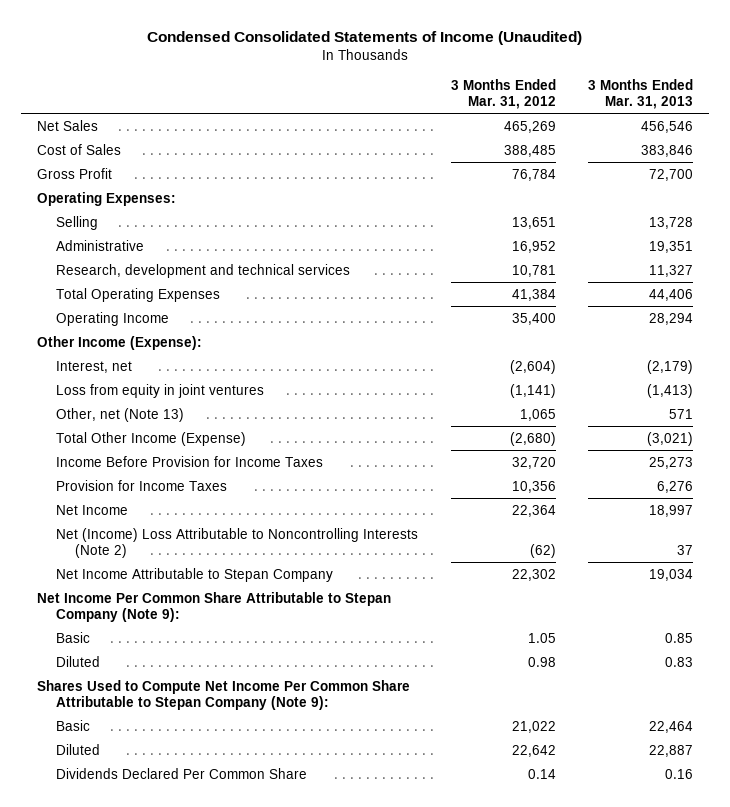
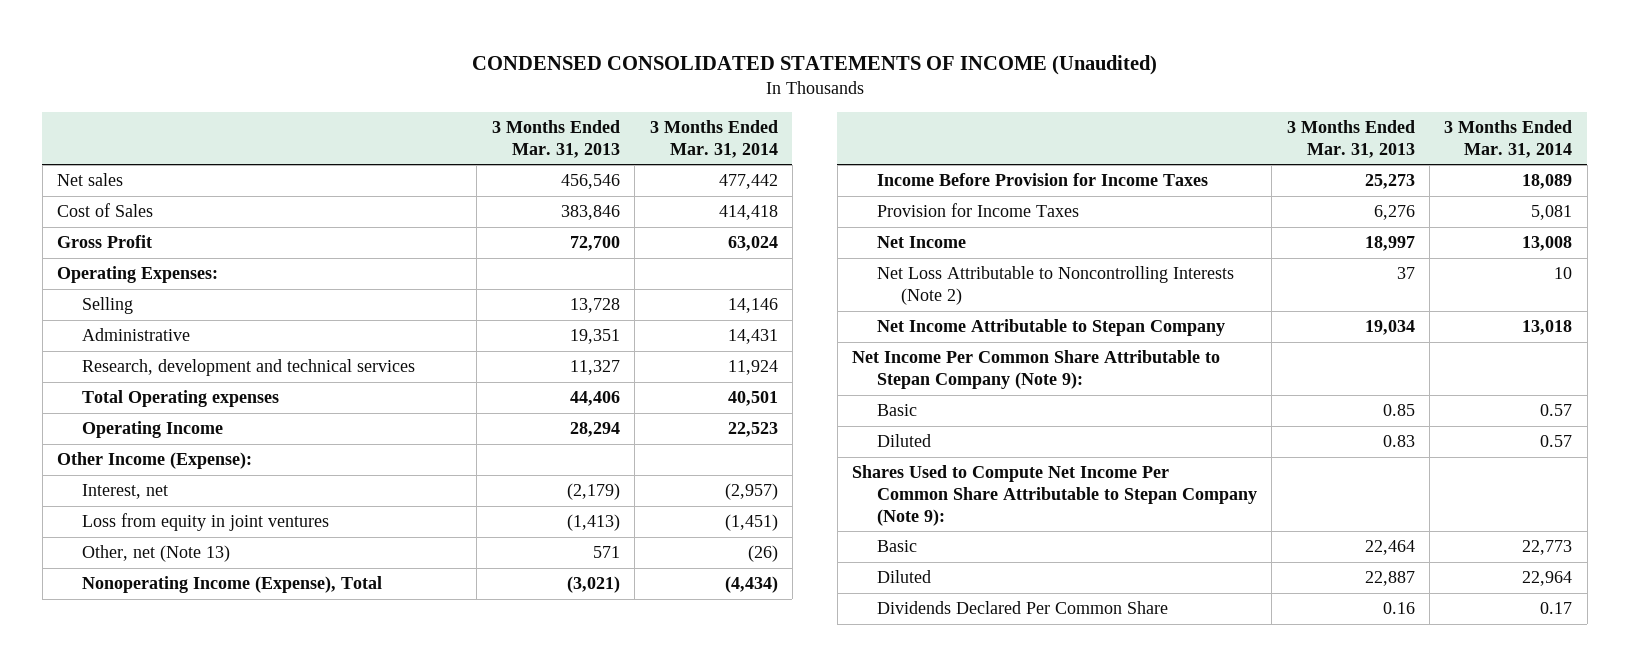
[146,30,582,45] Condensed Consolidated Statements of Income (Unaudited) -> [471,54,1157,75] CONDENSED CONSOLIDATED STATEMENTS OF INCOME (Unaudited)
[450,78,556,110] 3 Months Ended Mar. 31, 2012 -> none
none -> [649,120,778,158] 3 Months Ended Mar. 31, 2014
[36,119,98,131] Net Sales -> [57,173,124,187] Net sales
[56,287,221,302] Total Operating Expenses -> [81,390,279,408] Total Operating expenses
[56,431,247,446] Total Other Income (Expense) -> [81,576,382,594] Nonoperating Income (Expense), Total
[56,527,419,558] Net (Income) Loss Attributable to Noncontrolling Interests (Note 2) -> [876,266,1234,305] Net Loss Attributable to Noncontrolling Interests (Note 2)

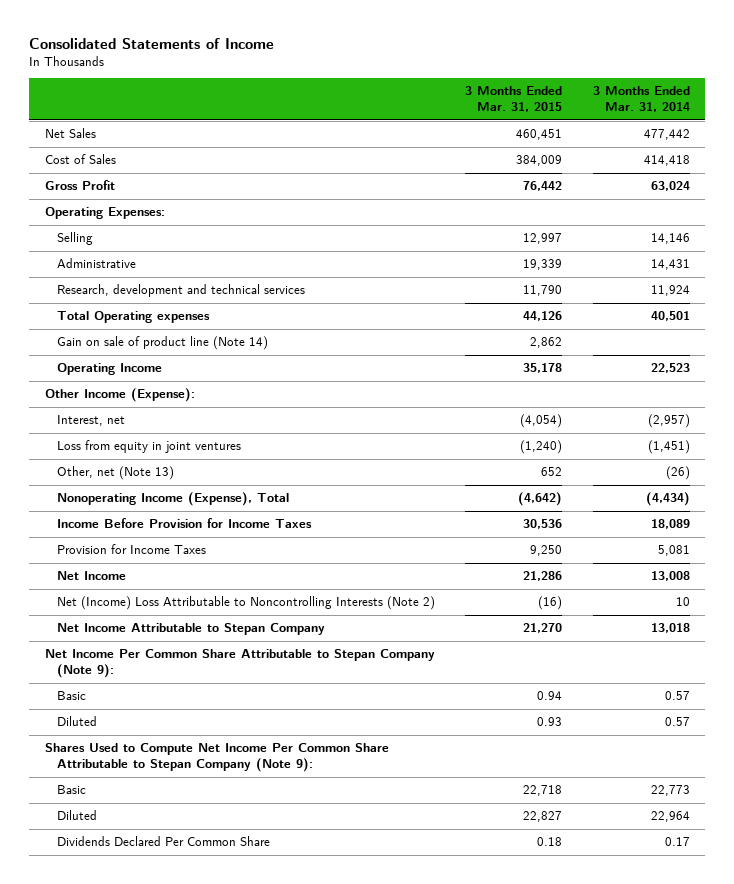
[471,54,1157,75] CONDENSED CONSOLIDATED STATEMENTS OF INCOME (Unaudited) -> [29,37,275,49] Consolidated Statements of Income
[491,120,620,158] 3 Months Ended Mar. 31, 2013 -> none
none -> [465,86,563,113] 3 Months Ended Mar. 31, 2015
[57,173,124,187] Net sales -> [44,128,96,139] Net Sales
none -> [57,336,269,351] Gain on sale of product line (Note 14)
[876,266,1234,305] Net Loss Attributable to Noncontrolling Interests (Note 2) -> [57,596,436,611] Net (Income) Loss Attributable to Noncontrolling Interests (Note 2)

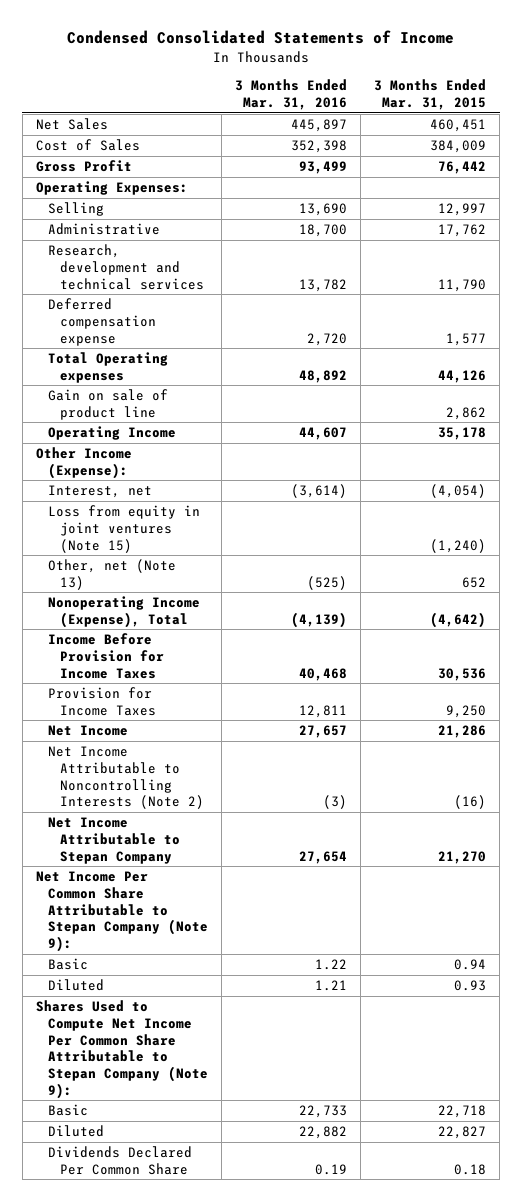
[29,37,275,49] Consolidated Statements of Income -> [67,30,455,45] Condensed Consolidated Statements of Income
[592,86,690,113] 3 Months Ended Mar. 31, 2014 -> none
none -> [234,79,347,111] 3 Months Ended Mar. 31, 2016
[523,259,563,271] 19,339 -> [438,224,487,238] 17,762
none -> [47,298,156,346] Deferred compensation expense
[57,336,269,351] Gain on sale of product line (Note 14) -> [47,389,168,420] Gain on sale of product line
[57,440,242,454] Loss from equity in joint ventures -> [47,505,200,553] Loss from equity in joint ventures (Note 15)
[57,596,436,611] Net (Income) Loss Attributable to Noncontrolling Interests (Note 2) -> [47,746,204,810] Net Income Attributable to Noncontrolling Interests (Note 2)

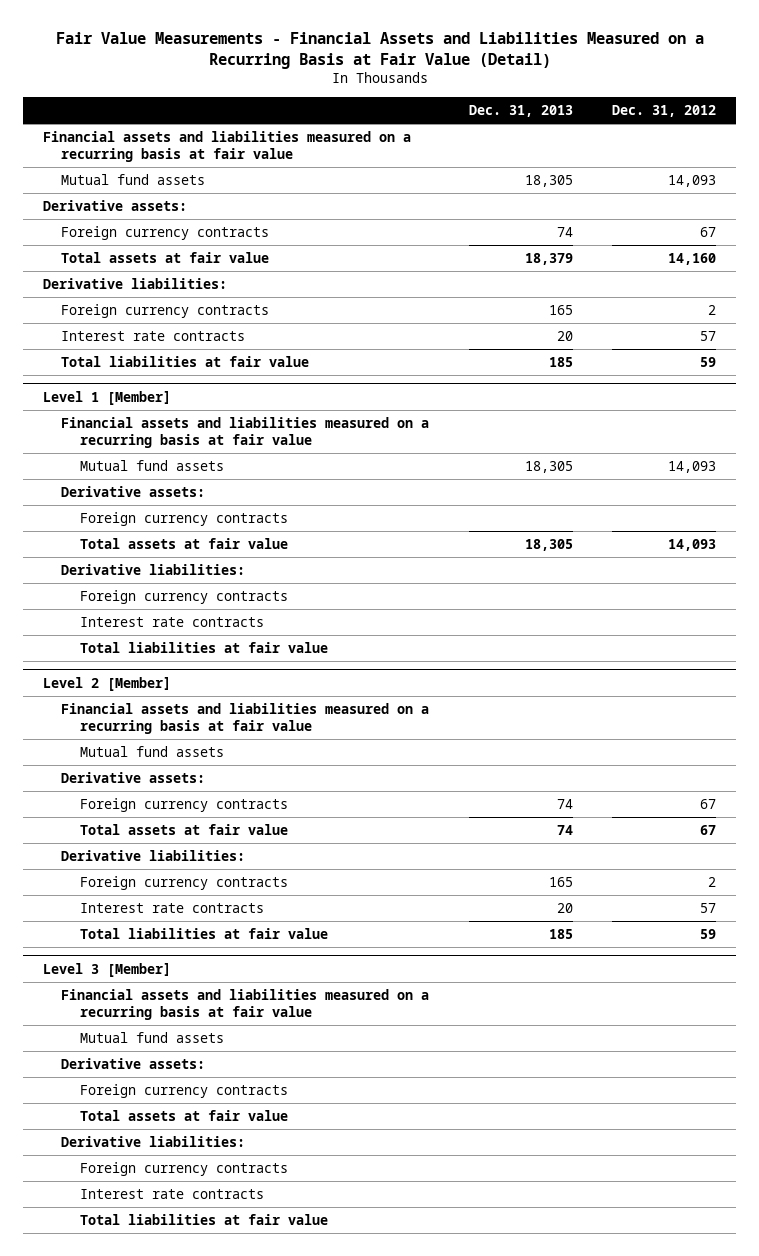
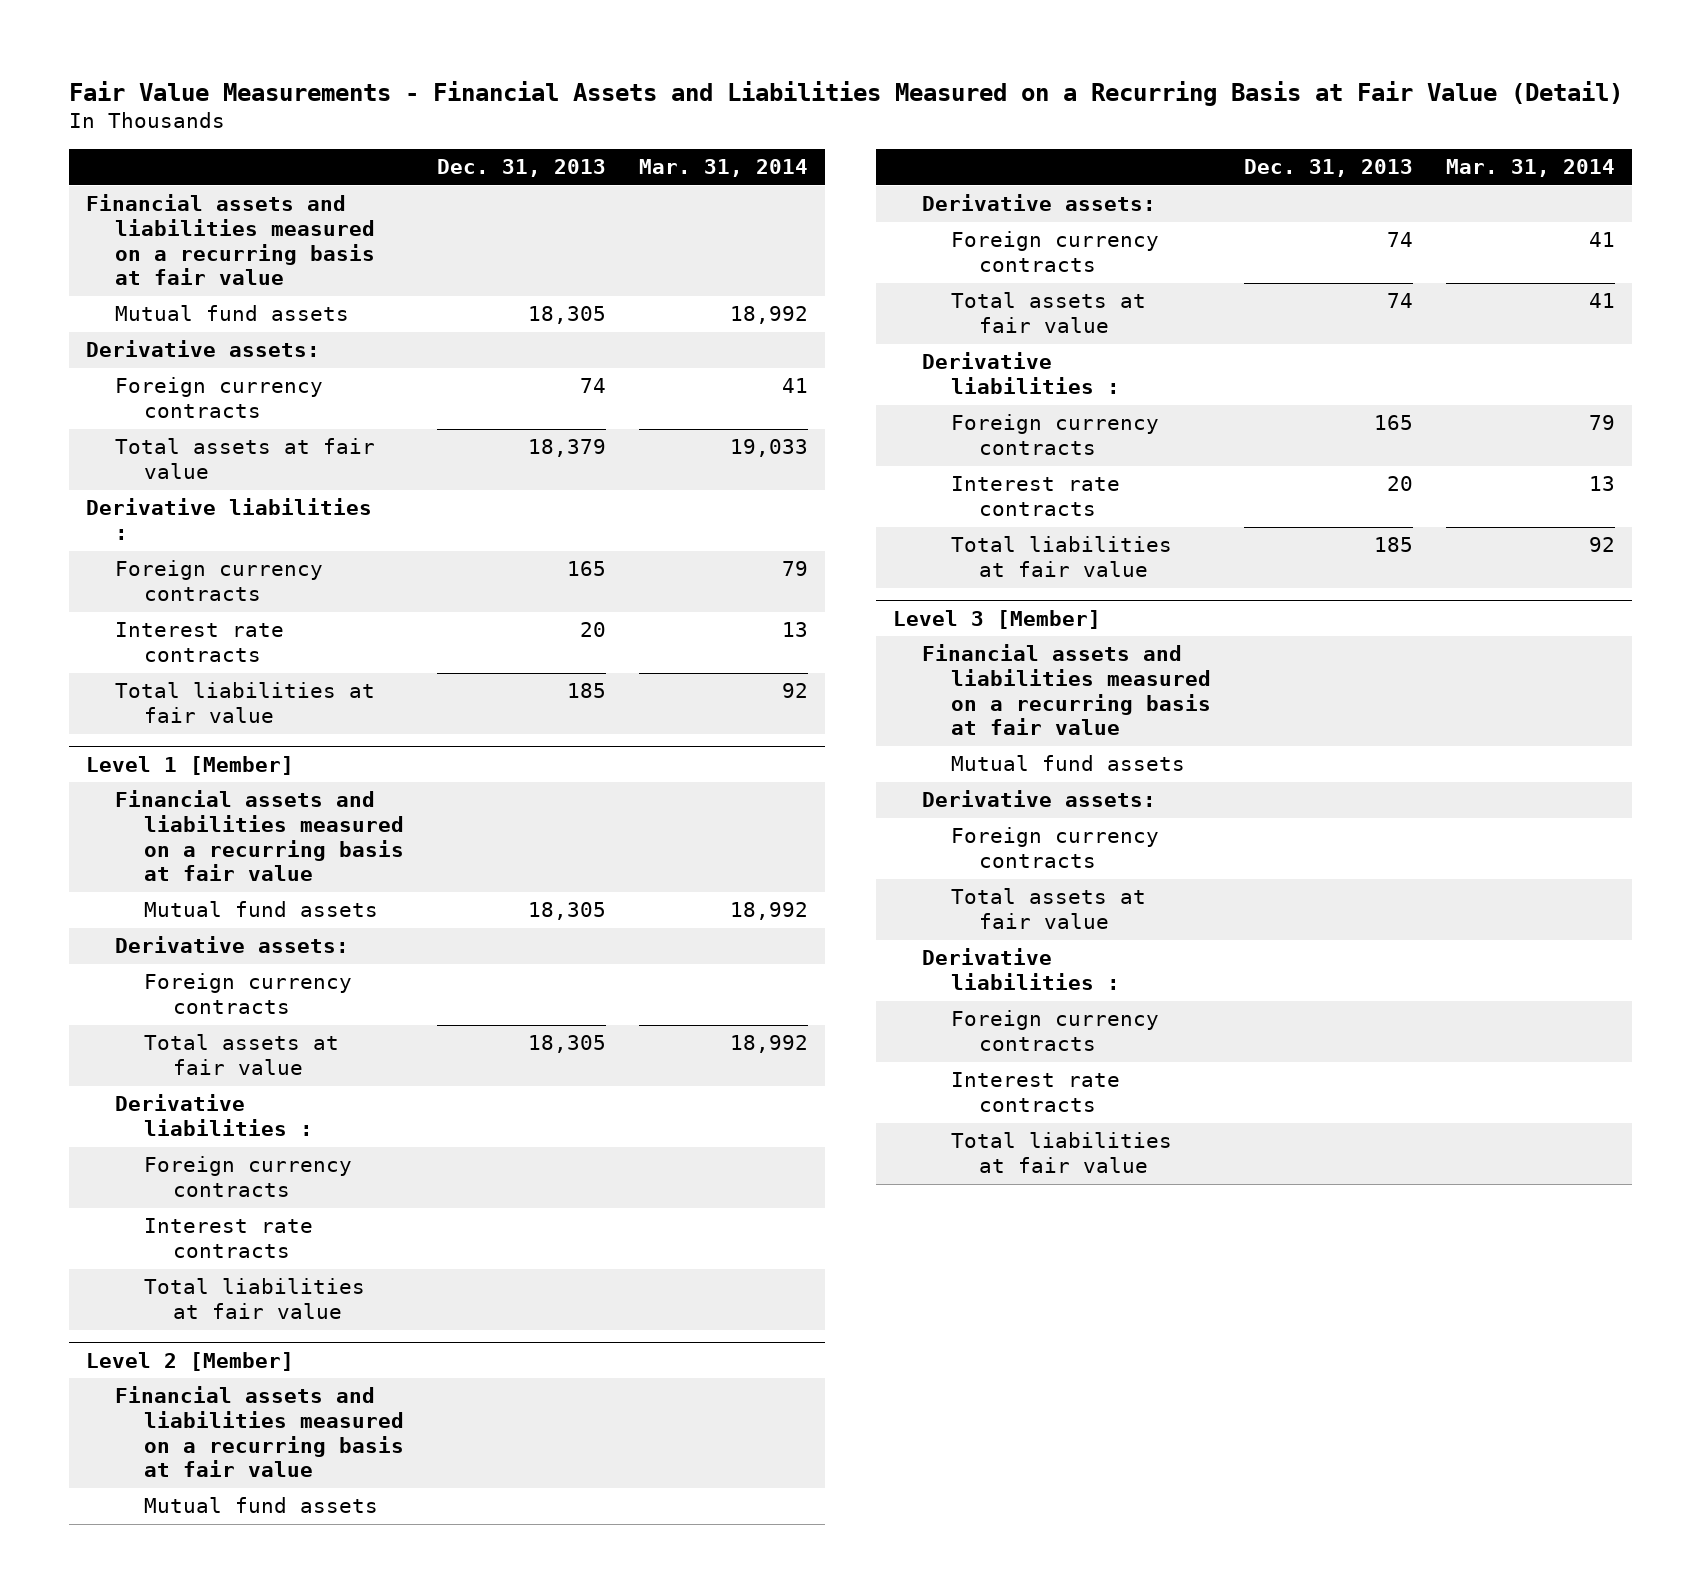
[612,104,717,117] Dec. 31, 2012 -> none
none -> [639,159,809,178] Mar. 31, 2014
[43,277,228,289] Derivative liabilities: -> [86,498,373,541] Derivative liabilities :
[61,563,246,575] Derivative liabilities: -> [114,1094,313,1137] Derivative liabilities :
[61,849,246,861] Derivative liabilities: -> [921,352,1120,395] Derivative liabilities :
[61,1135,246,1147] Derivative liabilities: -> [921,948,1120,991] Derivative liabilities :

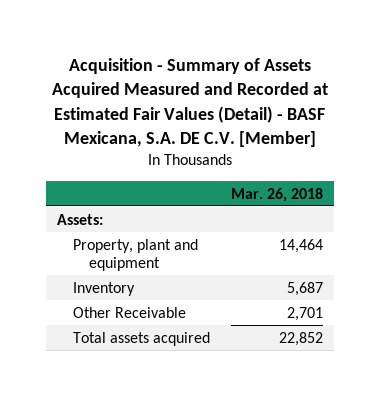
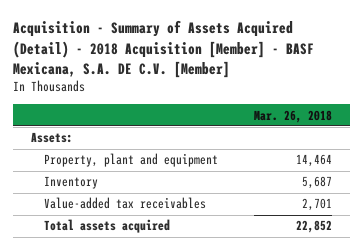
[51,57,328,148] Acquisition - Summary of Assets Acquired Measured and Recorded at Estimated Fair Values (Detail) - BASF Mexicana, S.A. DE C.V. [Member] -> [13,20,315,78] Acquisition - Summary of Assets Acquired (Detail) - 2018 Acquisition [Member] - BASF Mexicana, S.A. DE C.V. [Member]
[73,306,187,318] Other Receivable -> [44,197,207,210] Value-added tax receivables

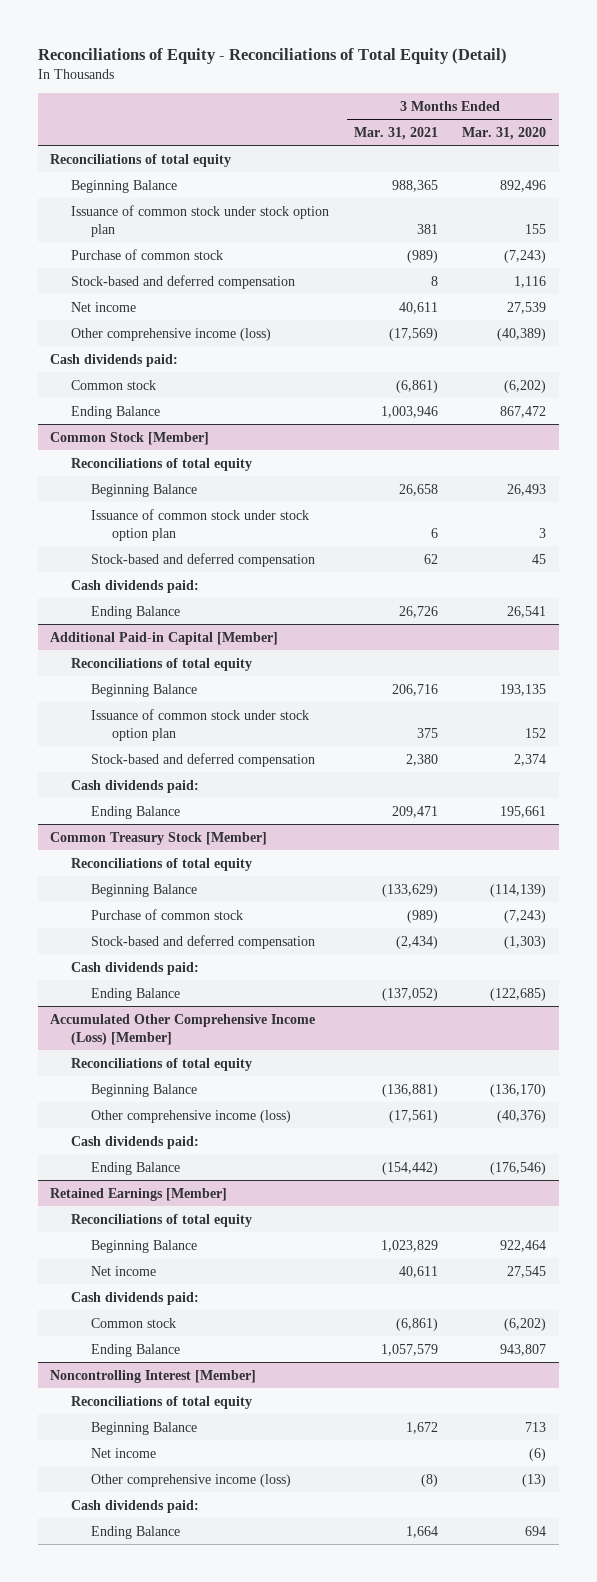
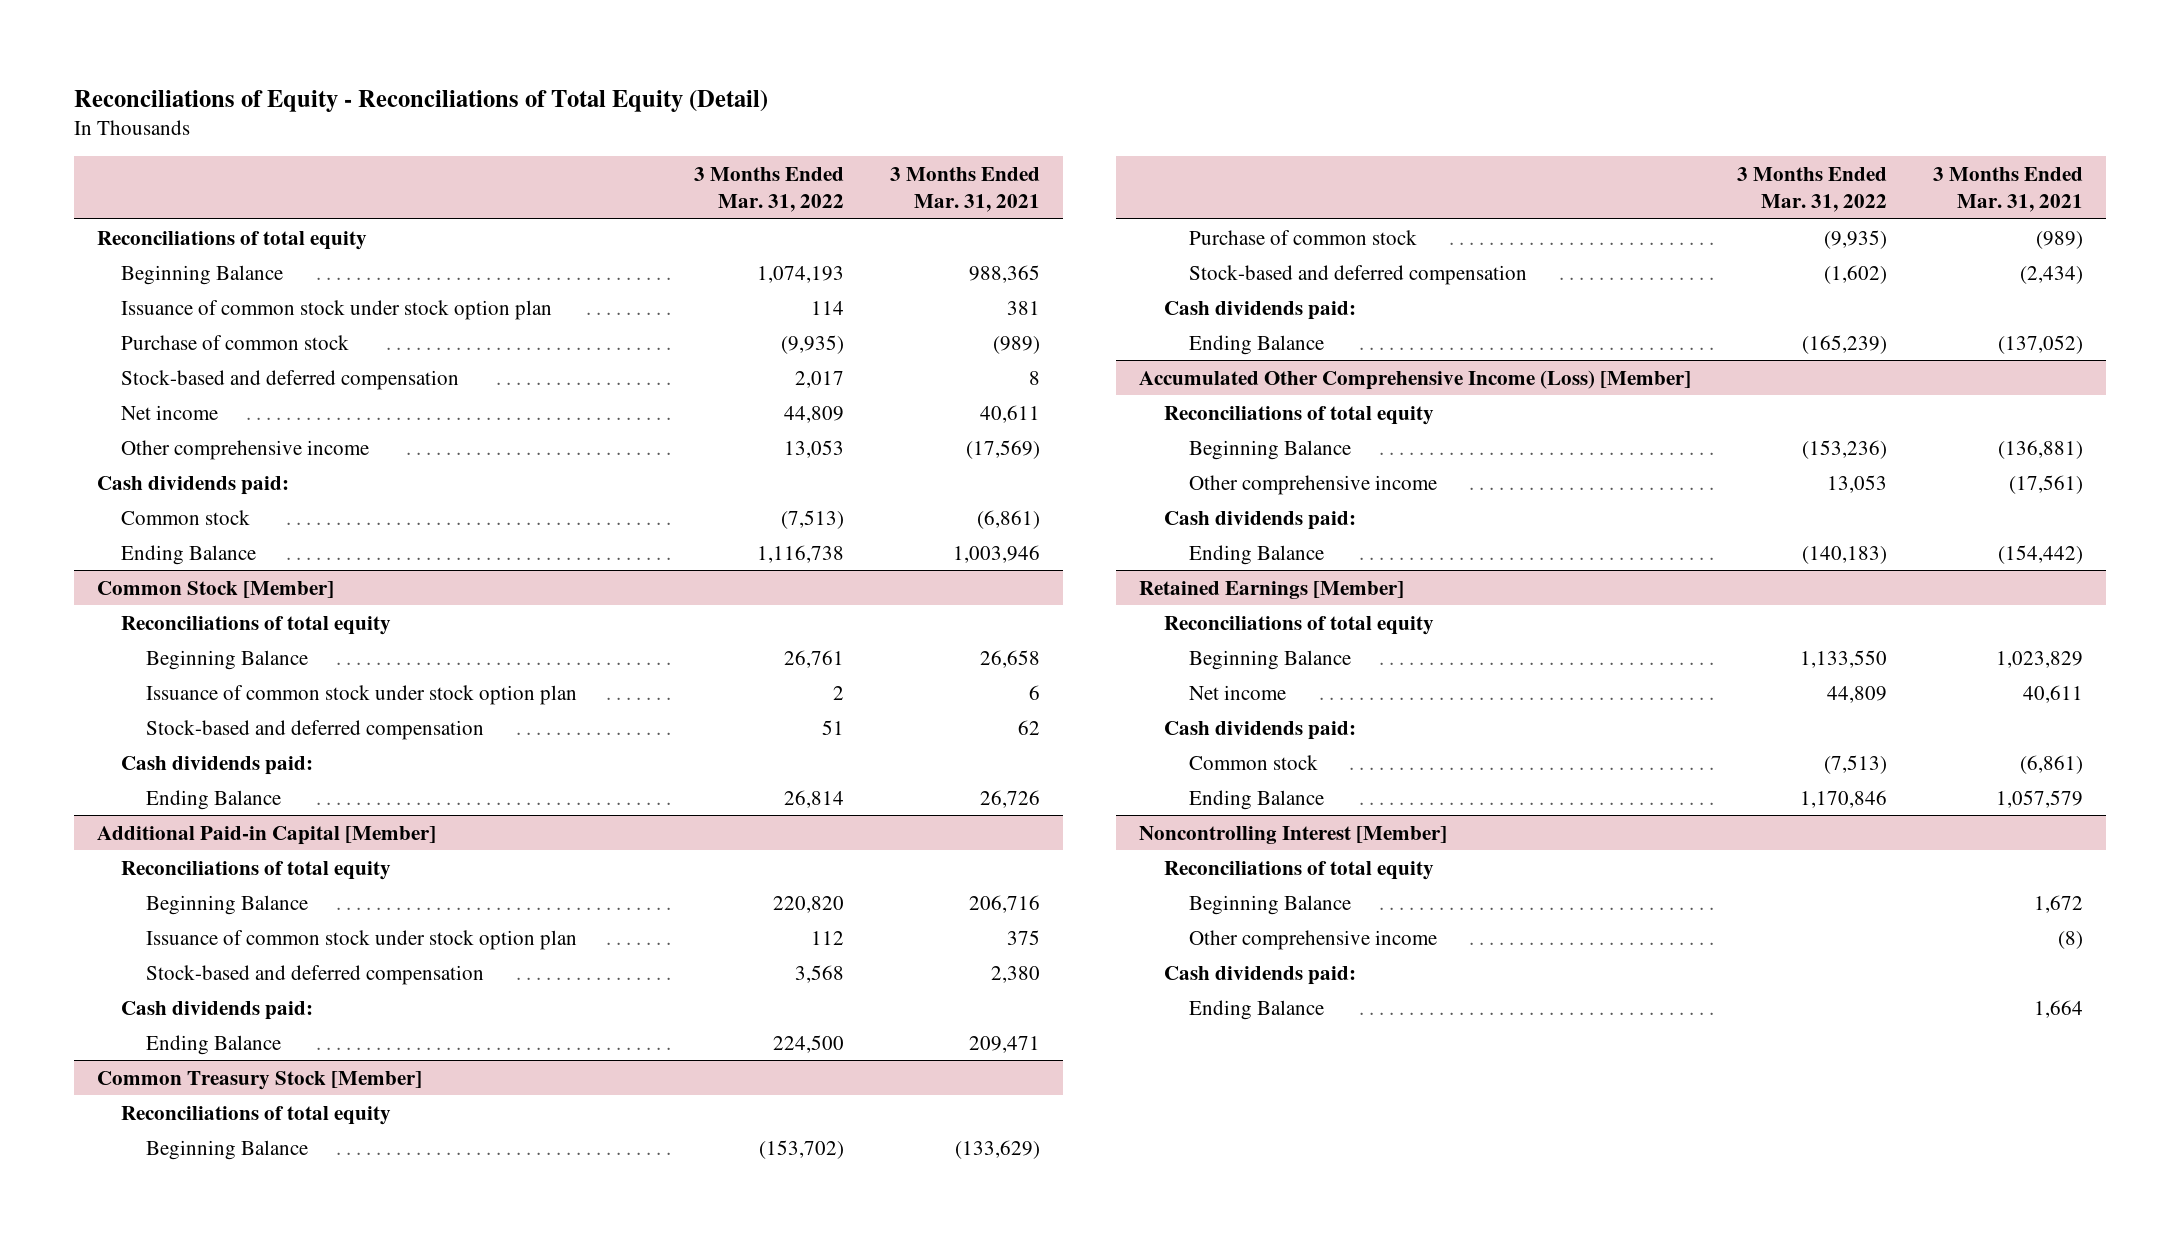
[462,126,547,140] Mar. 31, 2020 -> none
none -> [694,167,845,212] 3 Months Ended Mar. 31, 2022
[70,327,271,341] Other comprehensive income (loss) -> [121,439,370,460] Other comprehensive income
[91,1109,292,1123] Other comprehensive income (loss) -> [1188,474,1437,495] Other comprehensive income
[91,1447,157,1458] Net income -> none
[91,1473,292,1487] Other comprehensive income (loss) -> [1188,929,1437,950] Other comprehensive income

